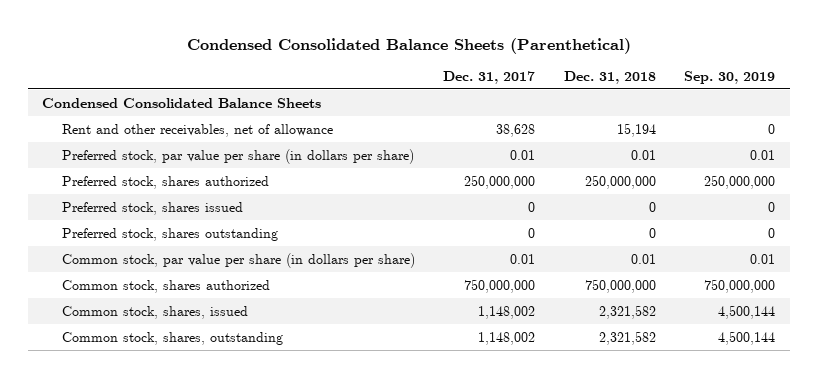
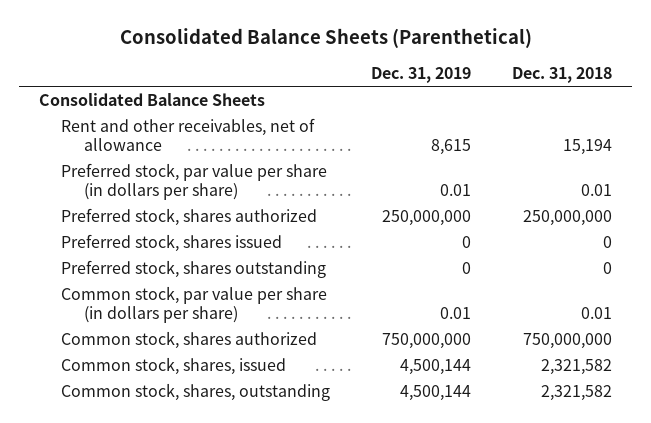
[186,37,631,54] Condensed Consolidated Balance Sheets (Parenthetical) -> [119,28,532,49] Consolidated Balance Sheets (Parenthetical)
[443,70,536,84] Dec. 31, 2017 -> none
[684,70,776,84] Sep. 30, 2019 -> none
none -> [371,67,472,84] Dec. 31, 2019
[42,97,322,108] Condensed Consolidated Balance Sheets -> [39,92,266,106] Consolidated Balance Sheets

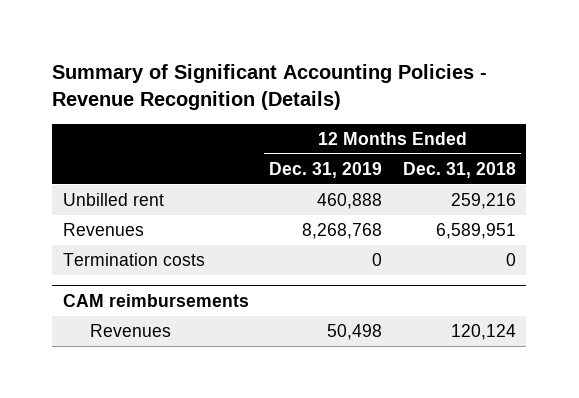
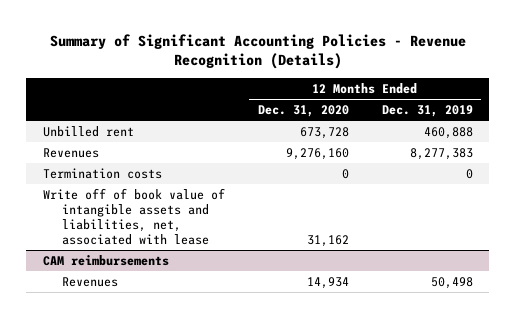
[403,161,517,178] Dec. 31, 2018 -> none
none -> [257,105,349,118] Dec. 31, 2020
[302,223,383,240] 8,268,768 -> [409,148,473,161] 8,277,383
none -> [42,188,225,245] Write off of book value of intangible assets and liabilities, net, associated with lease

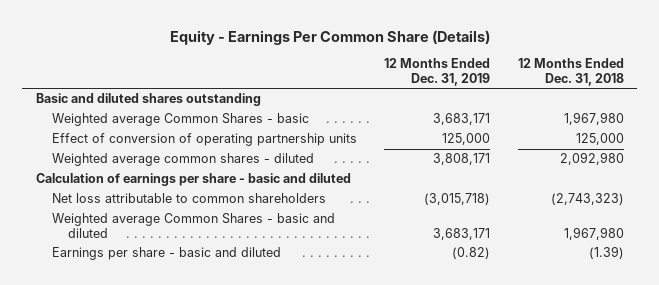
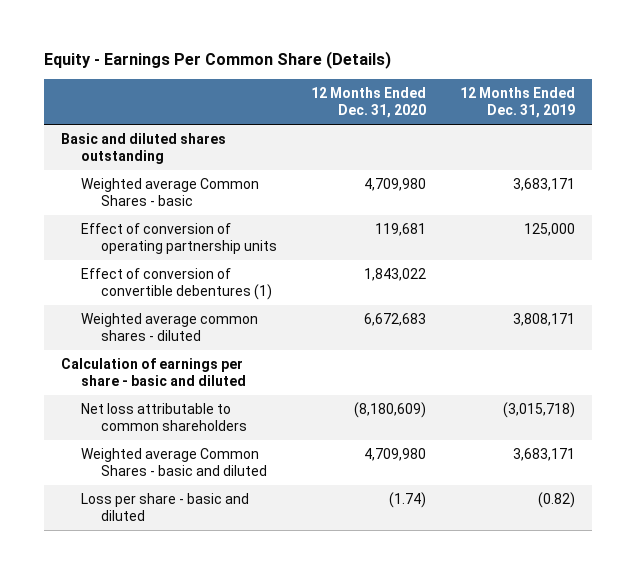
[517,58,624,87] 12 Months Ended Dec. 31, 2018 -> none
none -> [311,87,427,119] 12 Months Ended Dec. 31, 2020
none -> [80,267,273,300] Effect of conversion of convertible debentures (1)
[51,247,281,261] Earnings per share - basic and diluted -> [80,492,249,521] Loss per share - basic and diluted

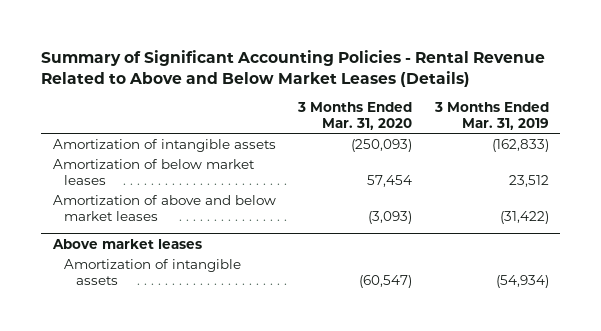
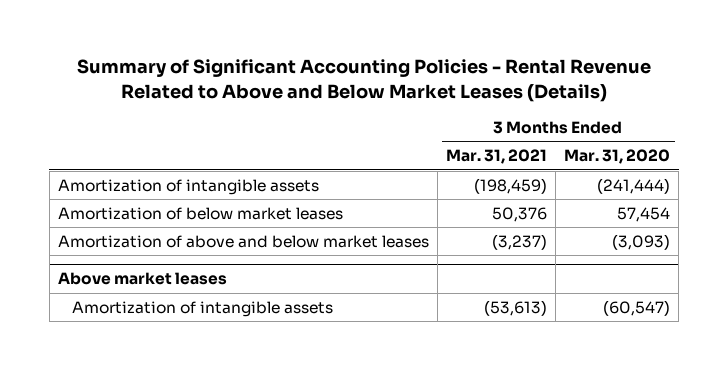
[433,102,549,131] 3 Months Ended Mar. 31, 2019 -> none
none -> [446,149,548,165] Mar. 31, 2021
[351,138,413,152] (250,093) -> [597,177,671,194] (241,444)

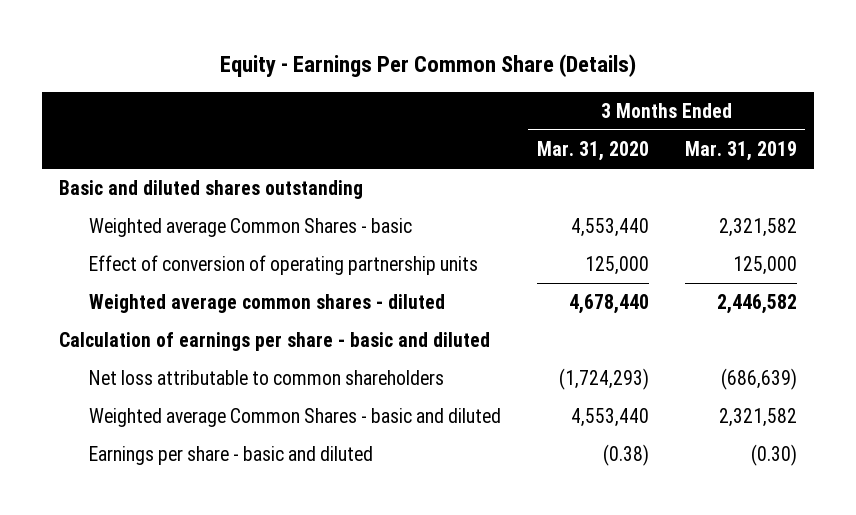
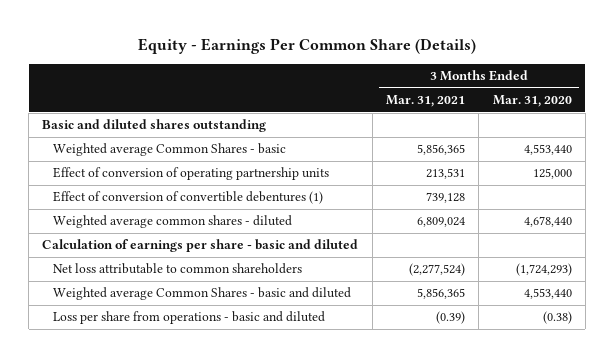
[684,140,797,161] Mar. 31, 2019 -> none
none -> [386,95,466,108] Mar. 31, 2021
none -> [53,191,324,205] Effect of conversion of convertible debentures (1)
[89,446,374,466] Earnings per share - basic and diluted -> [53,311,326,325] Loss per share from operations - basic and diluted

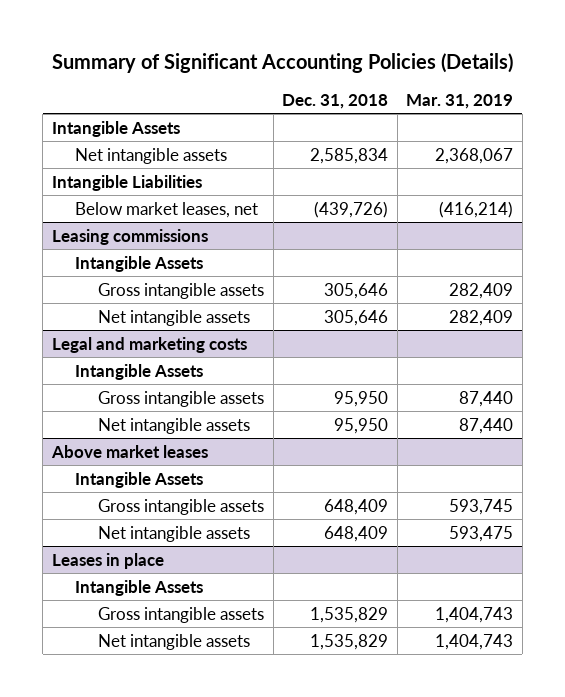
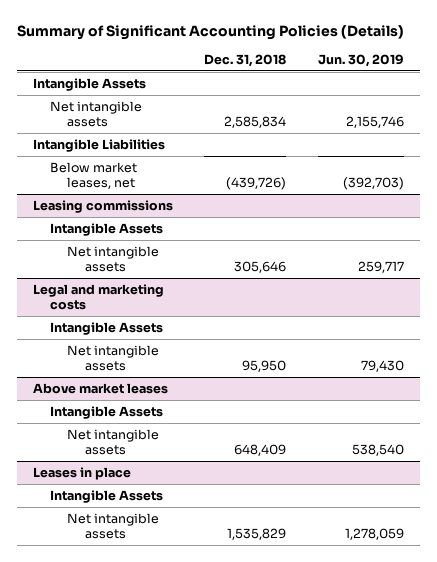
[406,93,514,109] Mar. 31, 2019 -> none
none -> [317,54,404,68] Jun. 30, 2019
[98,282,265,299] Gross intangible assets -> none
[98,390,265,407] Gross intangible assets -> none
[98,498,265,515] Gross intangible assets -> none
[98,606,265,623] Gross intangible assets -> none

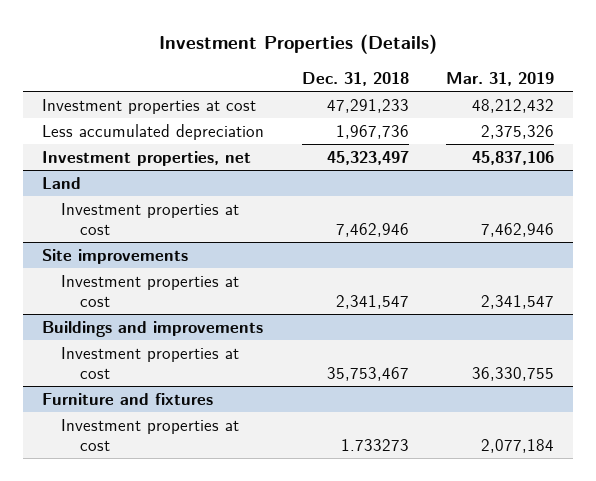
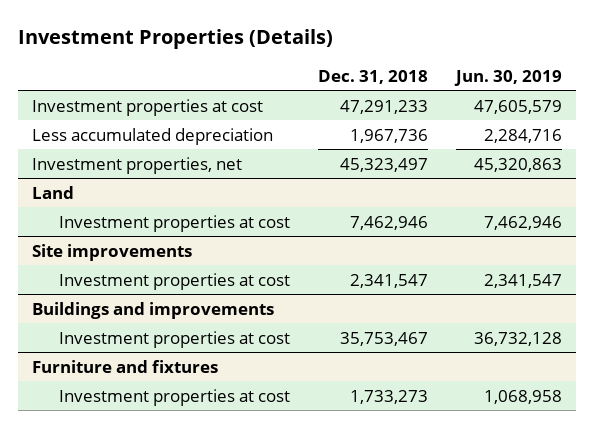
[446,72,555,87] Mar. 31, 2019 -> none
none -> [453,70,562,87] Jun. 30, 2019
[340,438,409,451] 1.733273 -> [349,389,428,404] 1,733,273

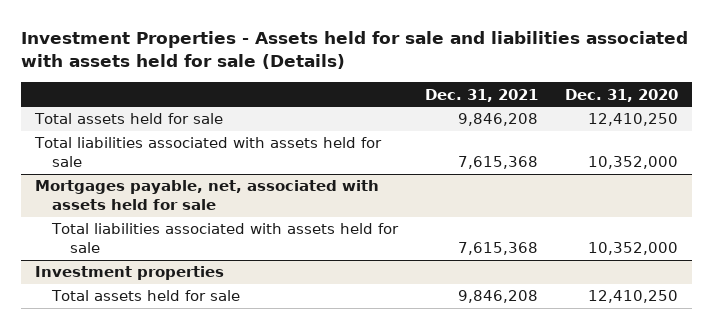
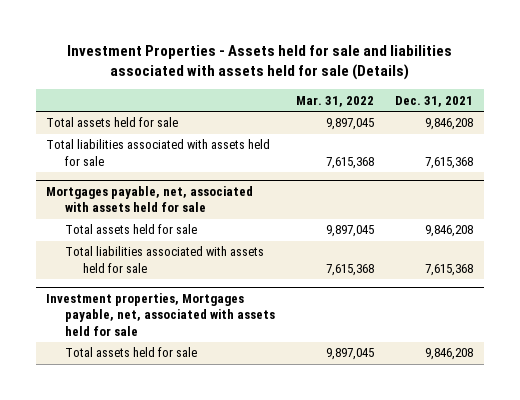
[565,88,679,102] Dec. 31, 2020 -> none
none -> [296,95,375,107] Mar. 31, 2022
none -> [64,224,197,235] Total assets held for sale
[34,266,224,281] Investment properties -> none
none -> [46,292,275,337] Investment properties, Mortgages payable, net, associated with assets held for sale

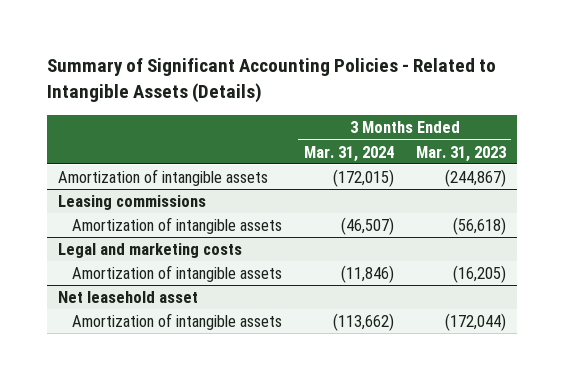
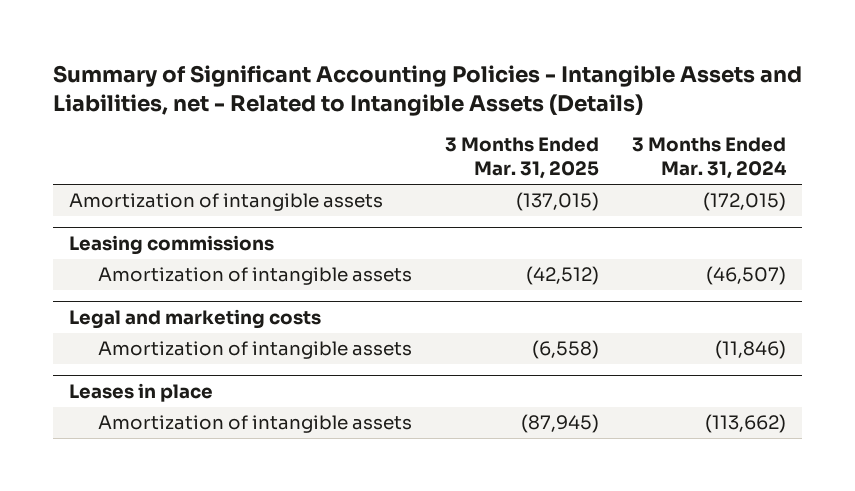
[46,58,496,104] Summary of Significant Accounting Policies - Related to Intangible Assets (Details) -> [52,64,802,116] Summary of Significant Accounting Policies - Intangible Assets and Liabilities, net - Related to Intangible Assets (Details)
[415,145,506,162] Mar. 31, 2023 -> none
none -> [444,137,599,180] 3 Months Ended Mar. 31, 2025
[57,291,198,304] Net leasehold asset -> [69,383,214,403] Leases in place

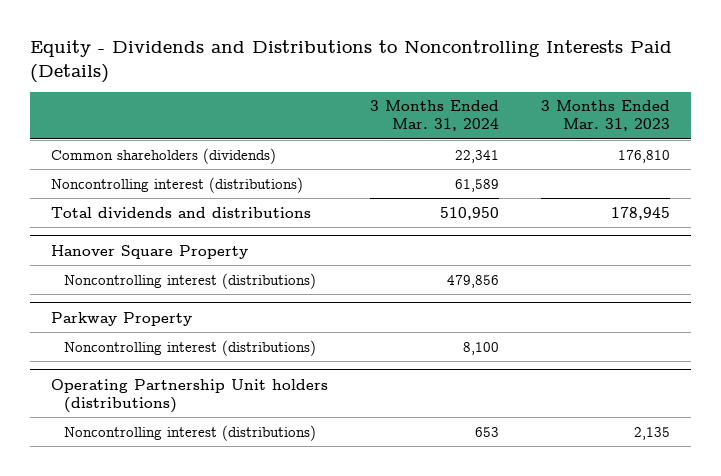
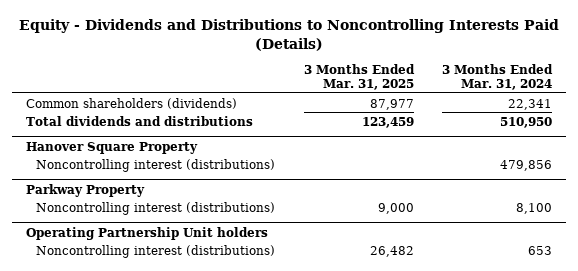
[541,100,671,132] 3 Months Ended Mar. 31, 2023 -> none
none -> [303,64,415,91] 3 Months Ended Mar. 31, 2025
[51,176,304,193] Noncontrolling interest (distributions) -> none
[51,378,329,413] Operating Partnership Unit holders (distributions) -> [25,226,268,240] Operating Partnership Unit holders

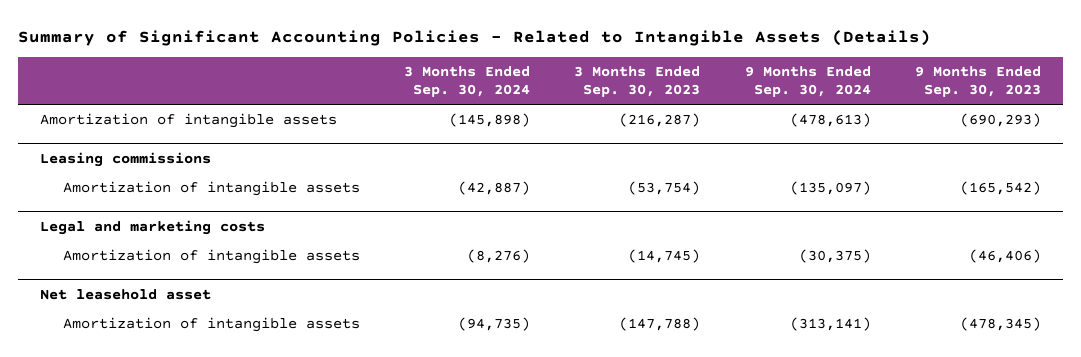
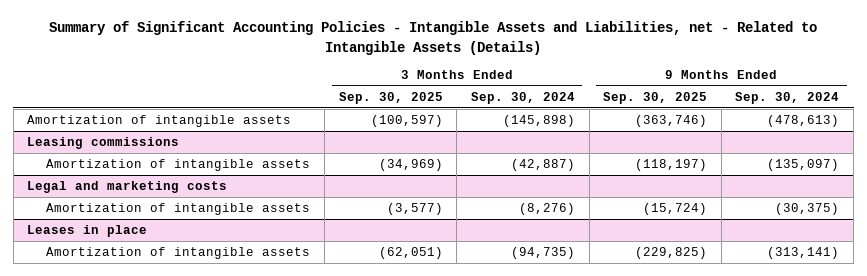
[18,29,932,46] Summary of Significant Accounting Policies - Related to Intangible Assets (Details) -> [49,21,818,55] Summary of Significant Accounting Policies - Intangible Assets and Liabilities, net - Related to Intangible Assets (Details)
[574,66,701,98] 3 Months Ended Sep. 30, 2023 -> none
[914,66,1041,98] 9 Months Ended Sep. 30, 2023 -> none
none -> [338,92,443,105] Sep. 30, 2025
none -> [603,92,708,105] Sep. 30, 2025
[40,289,212,301] Net leasehold asset -> [27,225,148,238] Leases in place

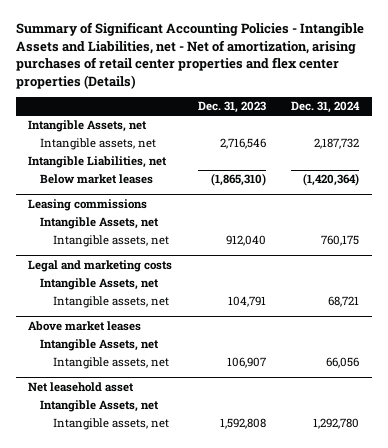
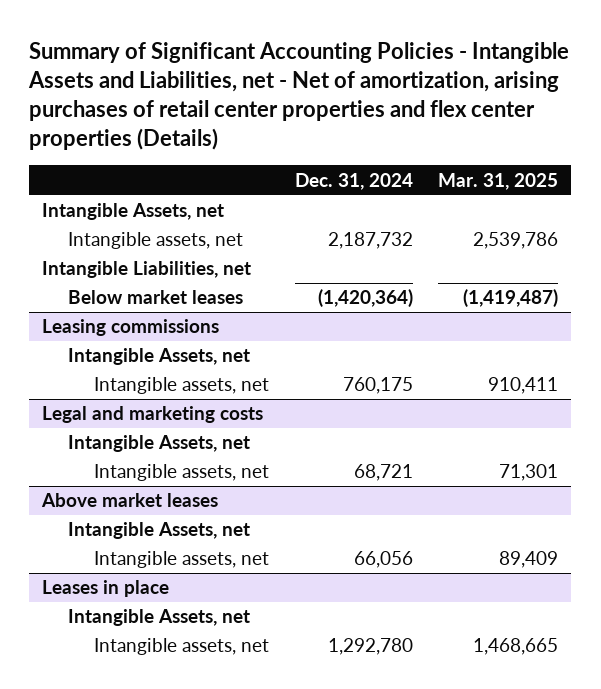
[197,101,266,114] Dec. 31, 2023 -> none
none -> [438,172,559,190] Mar. 31, 2025
[28,381,135,392] Net leasehold asset -> [42,580,170,598] Leases in place

